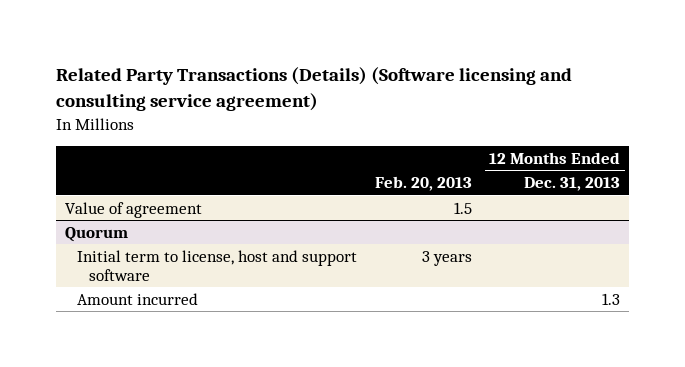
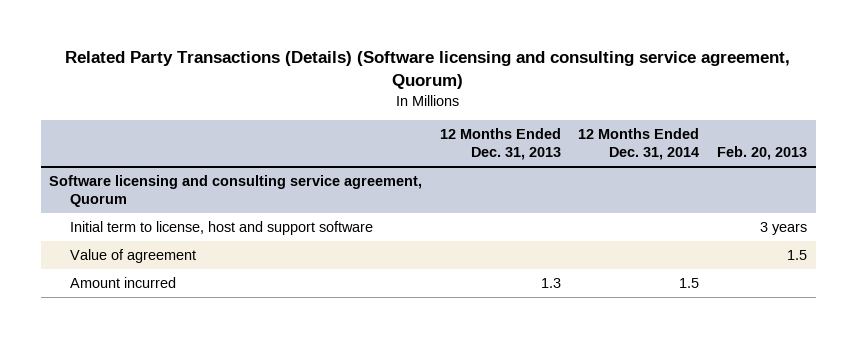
[55,67,572,112] Related Party Transactions (Details) (Software licensing and consulting service agreement) -> [65,51,791,89] Related Party Transactions (Details) (Software licensing and consulting service agreement, Quorum)
none -> [578,128,700,161] 12 Months Ended Dec. 31, 2014
[64,201,202,218] Value of agreement -> none
[64,226,128,242] Quorum -> none
none -> [49,174,423,208] Software licensing and consulting service agreement, Quorum
none -> [70,248,197,263] Value of agreement

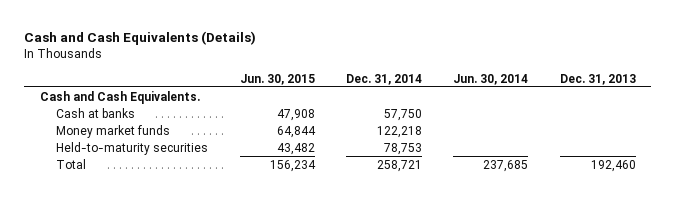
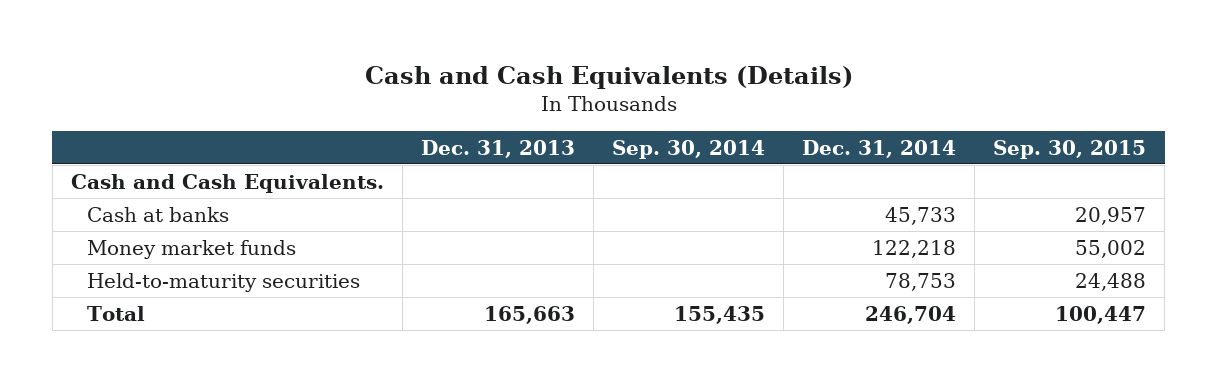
[239,73,315,85] Jun. 30, 2015 -> none
[453,73,529,85] Jun. 30, 2014 -> none
none -> [612,140,766,160] Sep. 30, 2014
none -> [993,140,1147,160] Sep. 30, 2015
[383,108,422,121] 57,750 -> [885,206,957,225] 45,733
[376,159,422,172] 258,721 -> [865,305,957,324] 246,704
[590,159,636,172] 192,460 -> [484,305,576,324] 165,663

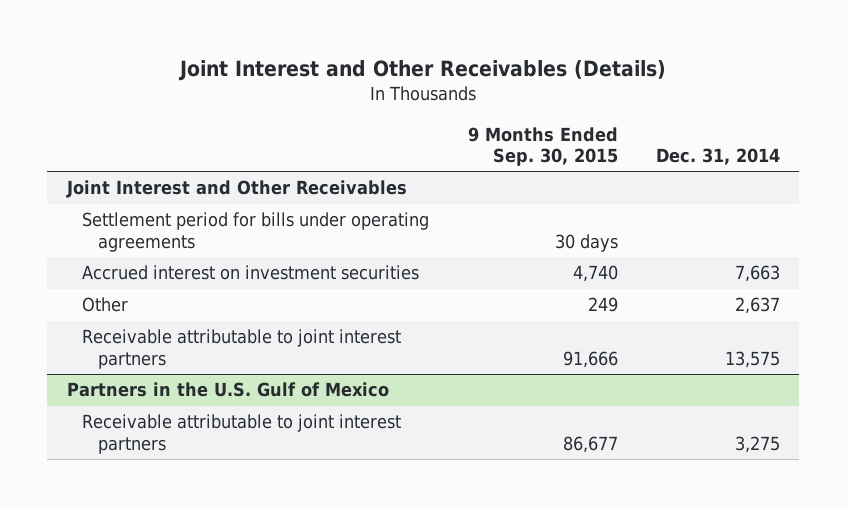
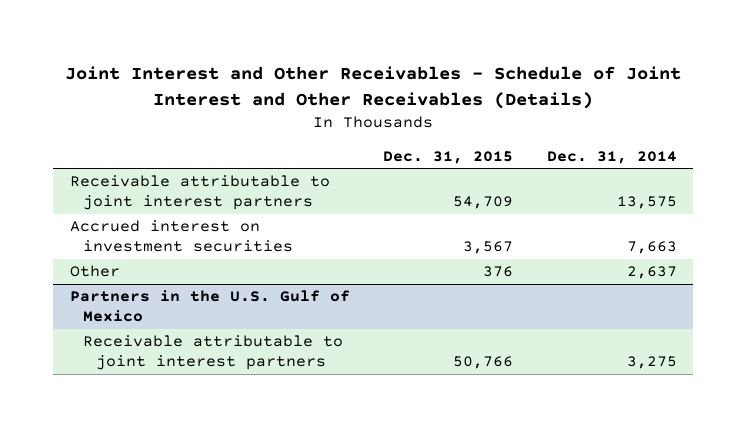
[178,59,667,81] Joint Interest and Other Receivables (Details) -> [65,66,682,109] Joint Interest and Other Receivables - Schedule of Joint Interest and Other Receivables (Details)
[467,126,618,167] 9 Months Ended Sep. 30, 2015 -> none
none -> [383,151,514,165] Dec. 31, 2015
[65,180,407,199] Joint Interest and Other Receivables -> none
[82,212,430,252] Settlement period for bills under operating agreements -> none
[82,329,402,369] Receivable attributable to joint interest partners -> [70,175,331,211] Receivable attributable to joint interest partners

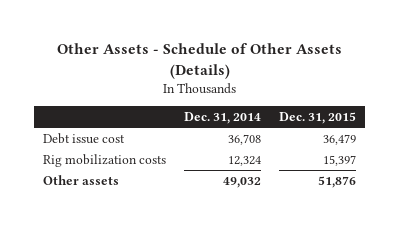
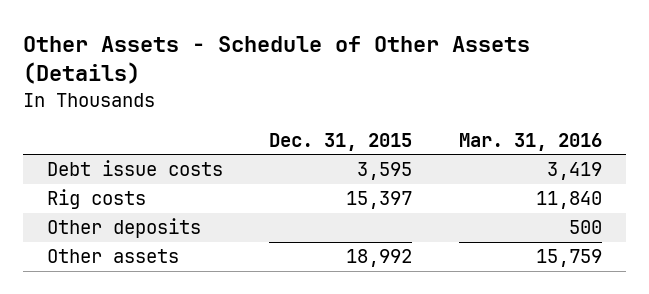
[184,111,262,124] Dec. 31, 2014 -> none
none -> [459,132,603,151] Mar. 31, 2016
[42,132,125,144] Debt issue cost -> [46,160,223,177] Debt issue costs
[323,133,357,145] 36,479 -> [357,162,413,181] 3,595
[42,153,166,167] Rig mobilization costs -> [46,189,146,210] Rig costs
none -> [46,218,201,239] Other deposits
[318,175,357,188] 51,876 -> [346,249,413,268] 18,992

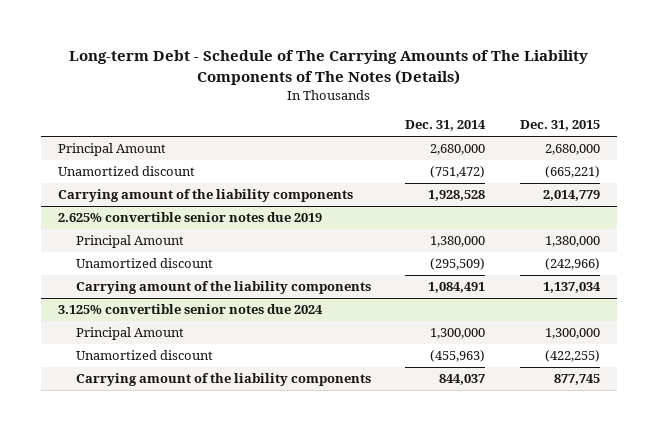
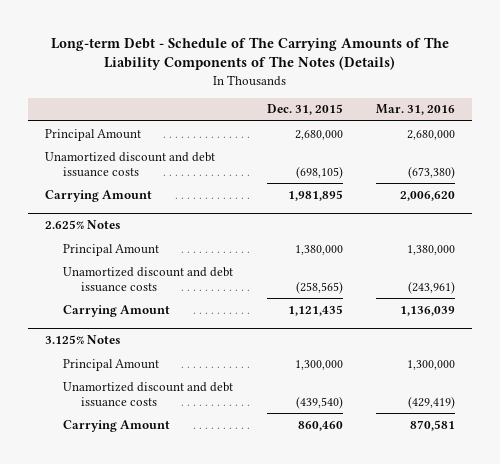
[405,120,487,132] Dec. 31, 2014 -> none
none -> [376,104,456,116] Mar. 31, 2016
[58,166,196,177] Unamortized discount -> none
none -> [44,151,215,177] Unamortized discount and debt issuance costs
[58,189,354,203] Carrying amount of the liability components -> [44,189,152,202] Carrying Amount
[542,190,600,202] 2,014,779 -> [287,189,343,201] 1,981,895
[58,212,323,223] 2.625% convertible senior notes due 2019 -> [44,220,121,230] 2.625% Notes
[76,258,214,269] Unamortized discount -> none
none -> [62,266,233,292] Unamortized discount and debt issuance costs
[76,281,372,295] Carrying amount of the liability components -> [62,304,170,317] Carrying Amount
[542,282,601,294] 1,137,034 -> [287,304,343,316] 1,121,435
[58,304,324,315] 3.125% convertible senior notes due 2024 -> [44,335,121,345] 3.125% Notes
[76,350,214,361] Unamortized discount -> none
none -> [62,381,233,407] Unamortized discount and debt issuance costs
[76,373,372,387] Carrying amount of the liability components -> [62,419,170,432] Carrying Amount
[553,374,600,386] 877,745 -> [297,420,343,431] 860,460

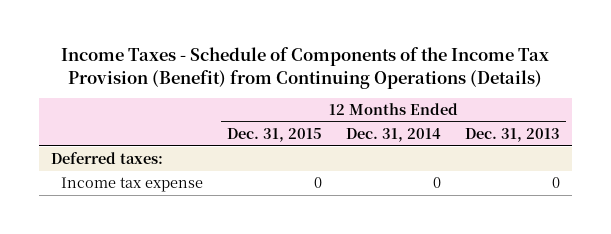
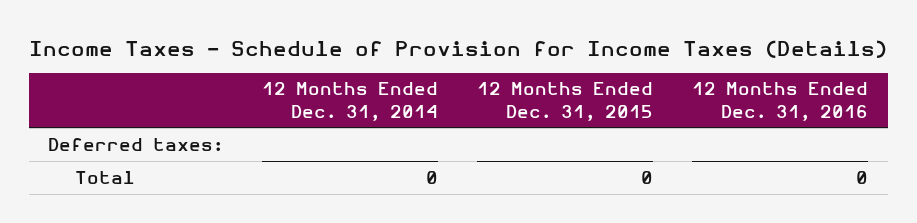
[61,47,550,89] Income Taxes - Schedule of Components of the Income Tax Provision (Benefit) from Continuing Operations (Details) -> [28,39,887,58] Income Taxes - Schedule of Provision for Income Taxes (Details)
[464,128,560,143] Dec. 31, 2013 -> none
none -> [692,82,869,121] 12 Months Ended Dec. 31, 2016
[61,177,204,193] Income tax expense -> [75,170,136,184] Total

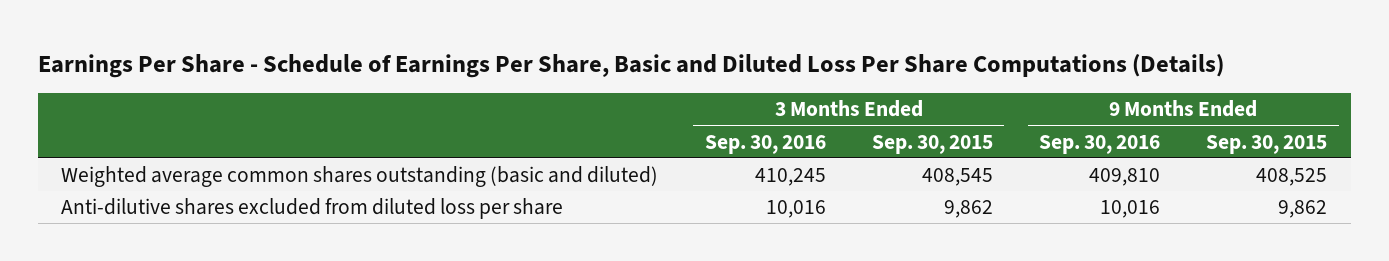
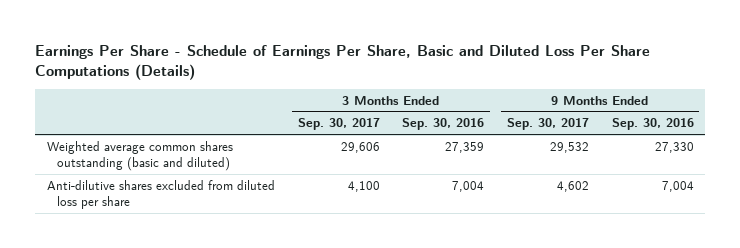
[871,134,993,154] Sep. 30, 2015 -> none
[1206,134,1328,154] Sep. 30, 2015 -> none
none -> [297,118,380,131] Sep. 30, 2017
none -> [506,118,589,131] Sep. 30, 2017
[754,168,826,187] 410,245 -> [445,141,485,153] 27,359
[1089,168,1161,187] 409,810 -> [654,141,694,153] 27,330
[765,200,826,219] 10,016 -> [452,180,485,192] 7,004
[1100,200,1161,219] 10,016 -> [661,180,694,192] 7,004

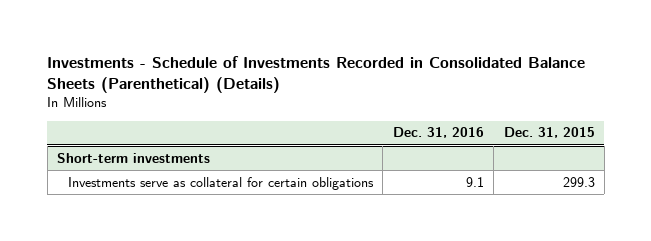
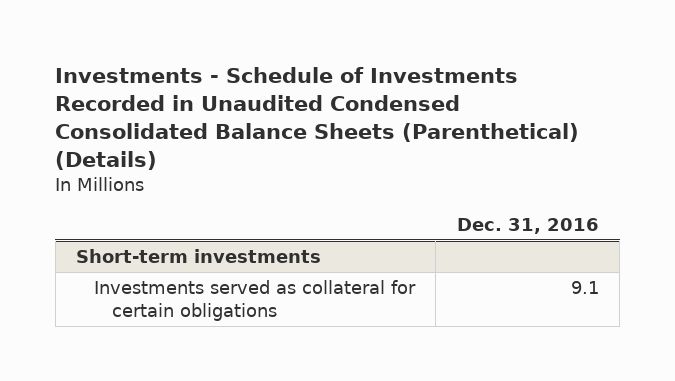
[47,55,586,93] Investments - Schedule of Investments Recorded in Consolidated Balance Sheets (Parenthetical) (Details) -> [55,67,580,170] Investments - Schedule of Investments Recorded in Unaudited Condensed Consolidated Balance Sheets (Parenthetical) (Details)
[503,127,595,139] Dec. 31, 2015 -> none
[67,176,374,190] Investments serve as collateral for certain obligations -> [94,280,417,322] Investments served as collateral for certain obligations

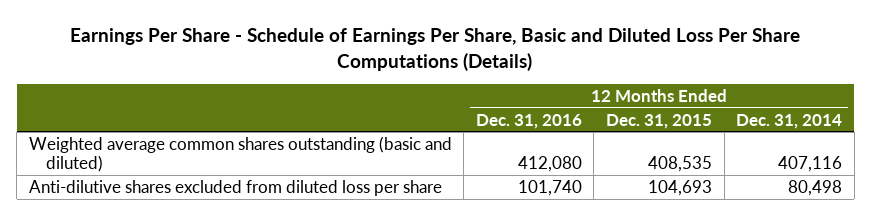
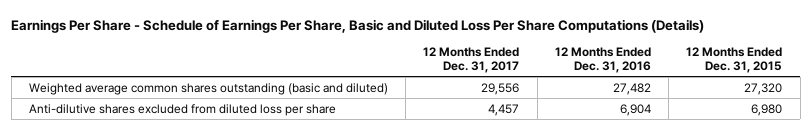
[736,113,843,129] Dec. 31, 2014 -> none
none -> [423,47,520,74] 12 Months Ended Dec. 31, 2017
[517,155,582,172] 412,080 -> [612,82,651,95] 27,482
[648,155,713,172] 408,535 -> [744,82,783,95] 27,320
[517,179,582,196] 101,740 -> [619,103,651,116] 6,904
[648,179,713,196] 104,693 -> [751,103,783,116] 6,980

